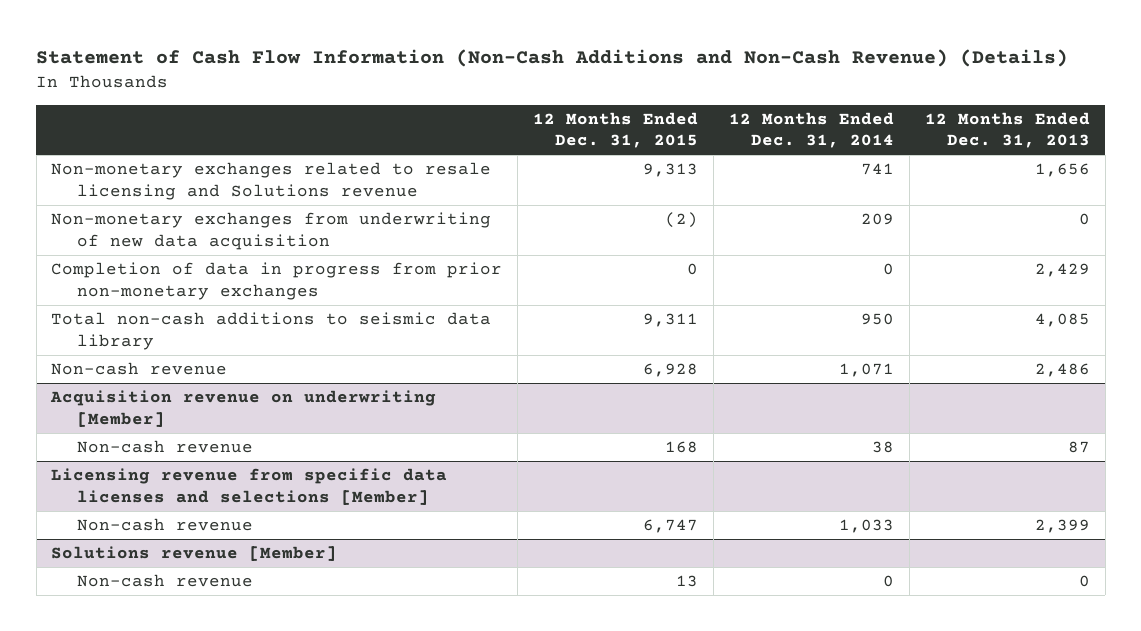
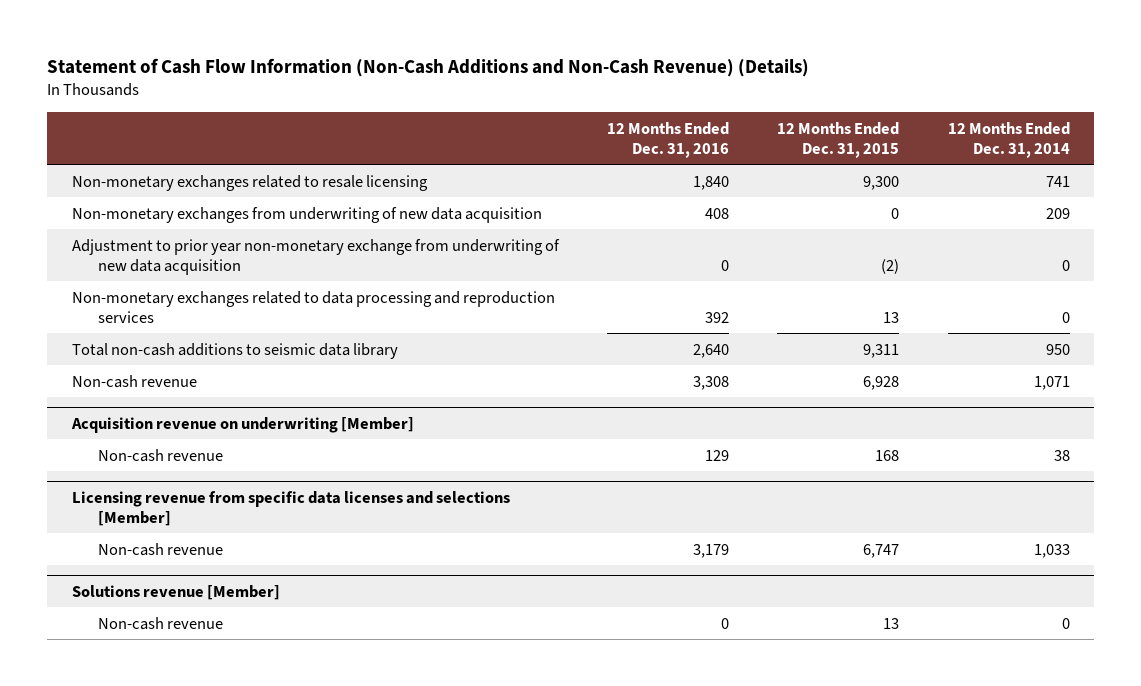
[924,111,1090,149] 12 Months Ended Dec. 31, 2013 -> none
none -> [606,121,729,158] 12 Months Ended Dec. 31, 2016
[51,262,503,300] Completion of data in progress from prior non-monetary exchanges -> none
[51,162,492,200] Non-monetary exchanges related to resale licensing and Solutions revenue -> [71,174,428,191] Non-monetary exchanges related to resale licensing
[643,163,699,178] 9,313 -> [863,175,900,190] 9,300
[665,212,699,229] (2) -> [891,207,900,219] 0
none -> [71,238,560,275] Adjustment to prior year non-monetary exchange from underwriting of new data acquisition
none -> [71,290,555,323] Non-monetary exchanges related to data processing and reproduction services

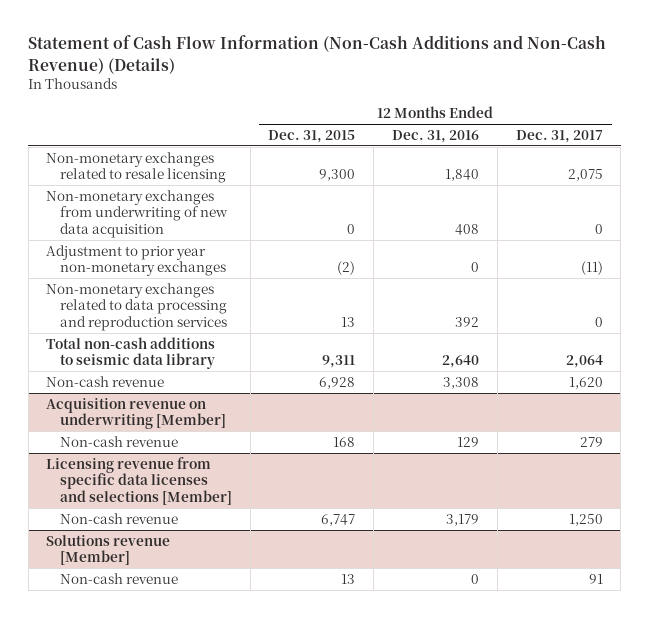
[947,121,1070,158] 12 Months Ended Dec. 31, 2014 -> none
none -> [515,129,603,143] Dec. 31, 2017
[71,238,560,275] Adjustment to prior year non-monetary exchange from underwriting of new data acquisition -> [46,244,226,277] Adjustment to prior year non-monetary exchanges

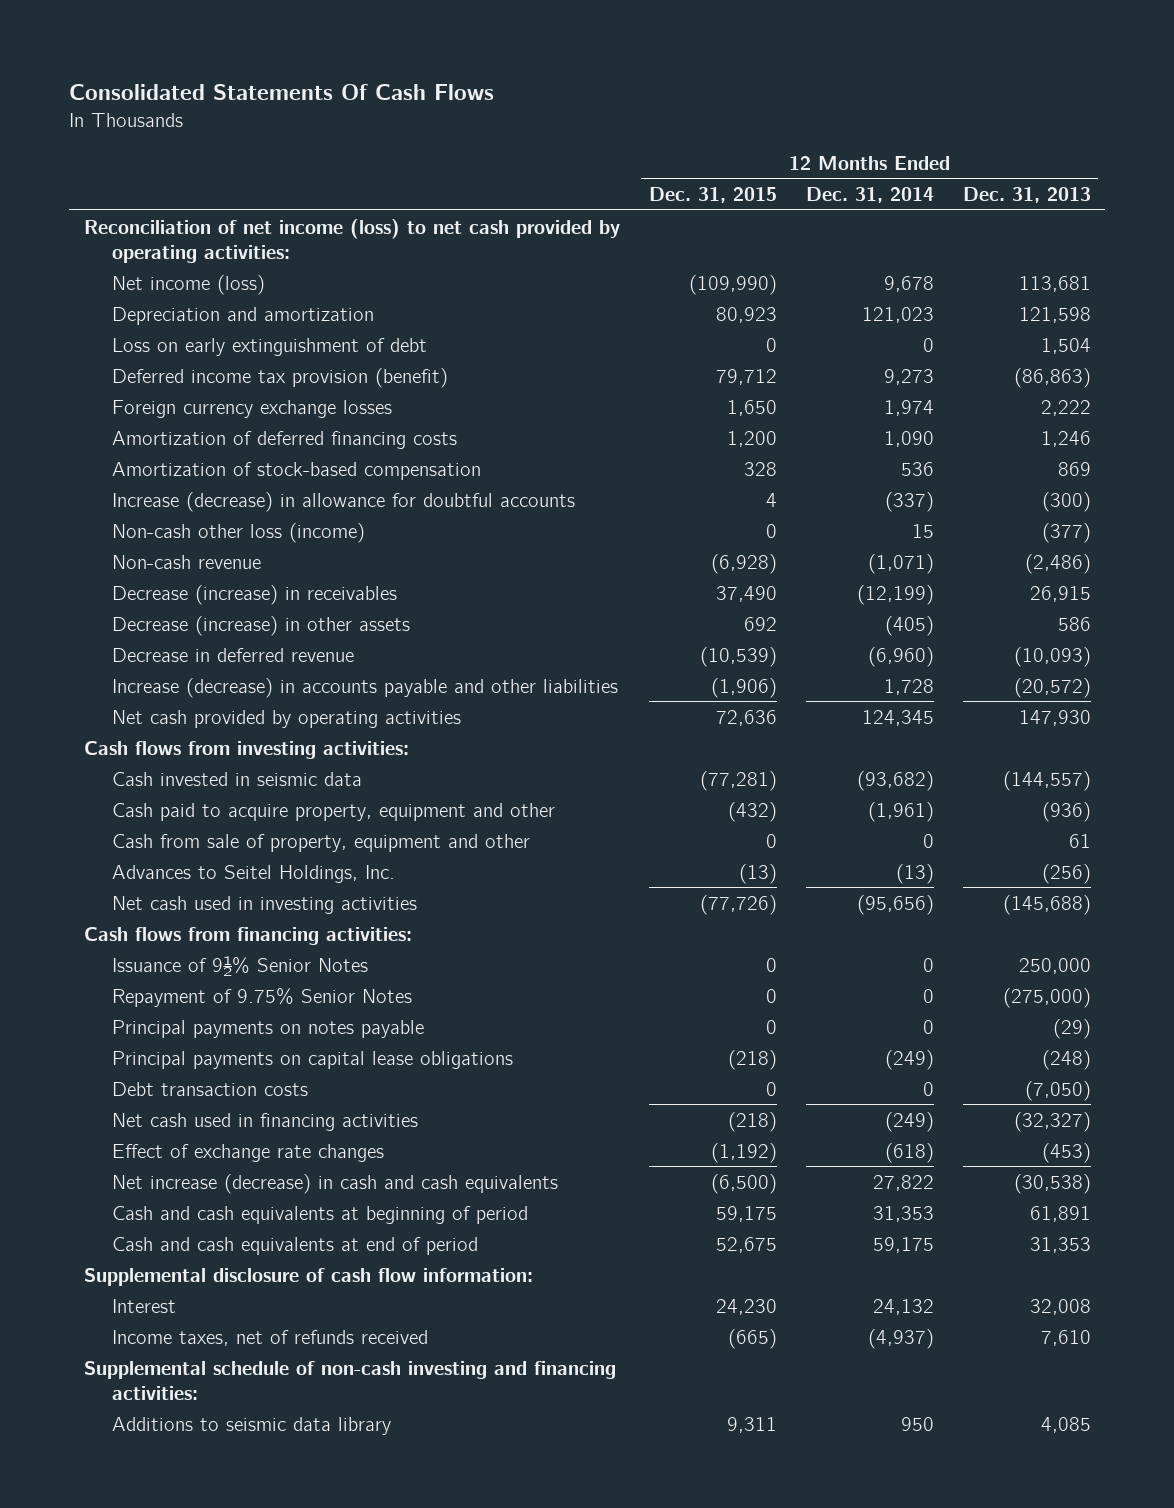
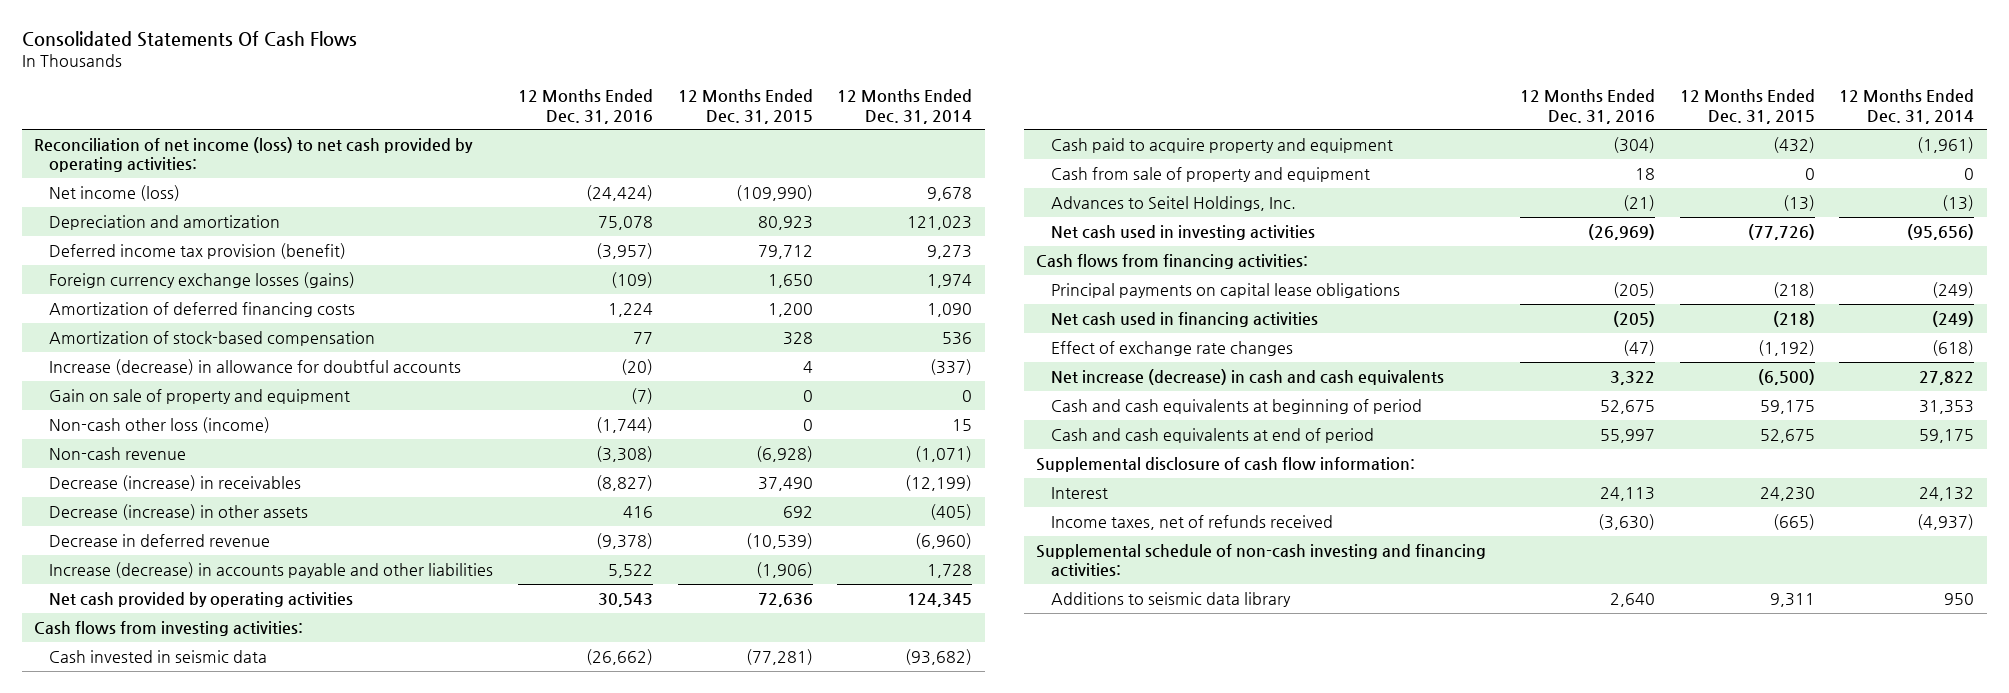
[962,187,1091,204] Dec. 31, 2013 -> none
none -> [517,89,653,124] 12 Months Ended Dec. 31, 2016
[112,337,428,356] Loss on early extinguishment of debt -> none
[112,399,393,418] Foreign currency exchange losses -> [48,271,355,288] Foreign currency exchange losses (gains)
none -> [48,388,350,404] Gain on sale of property and equipment
[112,802,556,821] Cash paid to acquire property, equipment and other -> [1050,137,1393,153] Cash paid to acquire property and equipment
[112,833,531,852] Cash from sale of property, equipment and other -> [1050,166,1370,182] Cash from sale of property and equipment
[112,955,369,976] Issuance of 9½% Senior Notes -> none
[112,987,413,1007] Repayment of 9.75% Senior Notes -> none
[112,1019,425,1038] Principal payments on notes payable -> none
[112,1081,309,1096] Debt transaction costs -> none

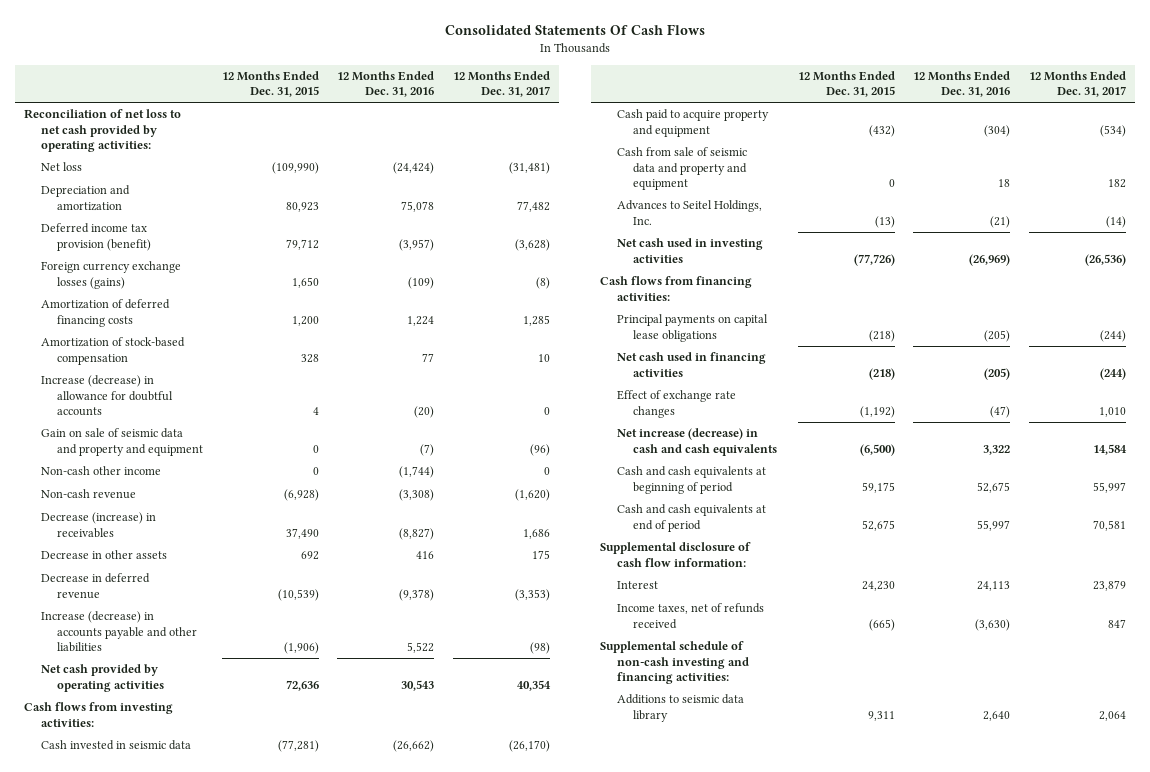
[837,89,973,124] 12 Months Ended Dec. 31, 2014 -> none
none -> [452,71,550,98] 12 Months Ended Dec. 31, 2017
[34,136,474,172] Reconciliation of net income (loss) to net cash provided by operating activities: -> [24,109,182,152] Reconciliation of net loss to net cash provided by operating activities:
[48,184,180,201] Net income (loss) -> [40,162,82,172] Net loss
[48,388,350,404] Gain on sale of property and equipment -> [40,428,203,456] Gain on sale of seismic data and property and equipment
[48,416,270,433] Non-cash other loss (income) -> [40,466,161,476] Non-cash other income
[48,503,308,520] Decrease (increase) in other assets -> [40,550,167,560] Decrease in other assets
[1050,166,1370,182] Cash from sale of property and equipment -> [616,147,747,190] Cash from sale of seismic data and property and equipment

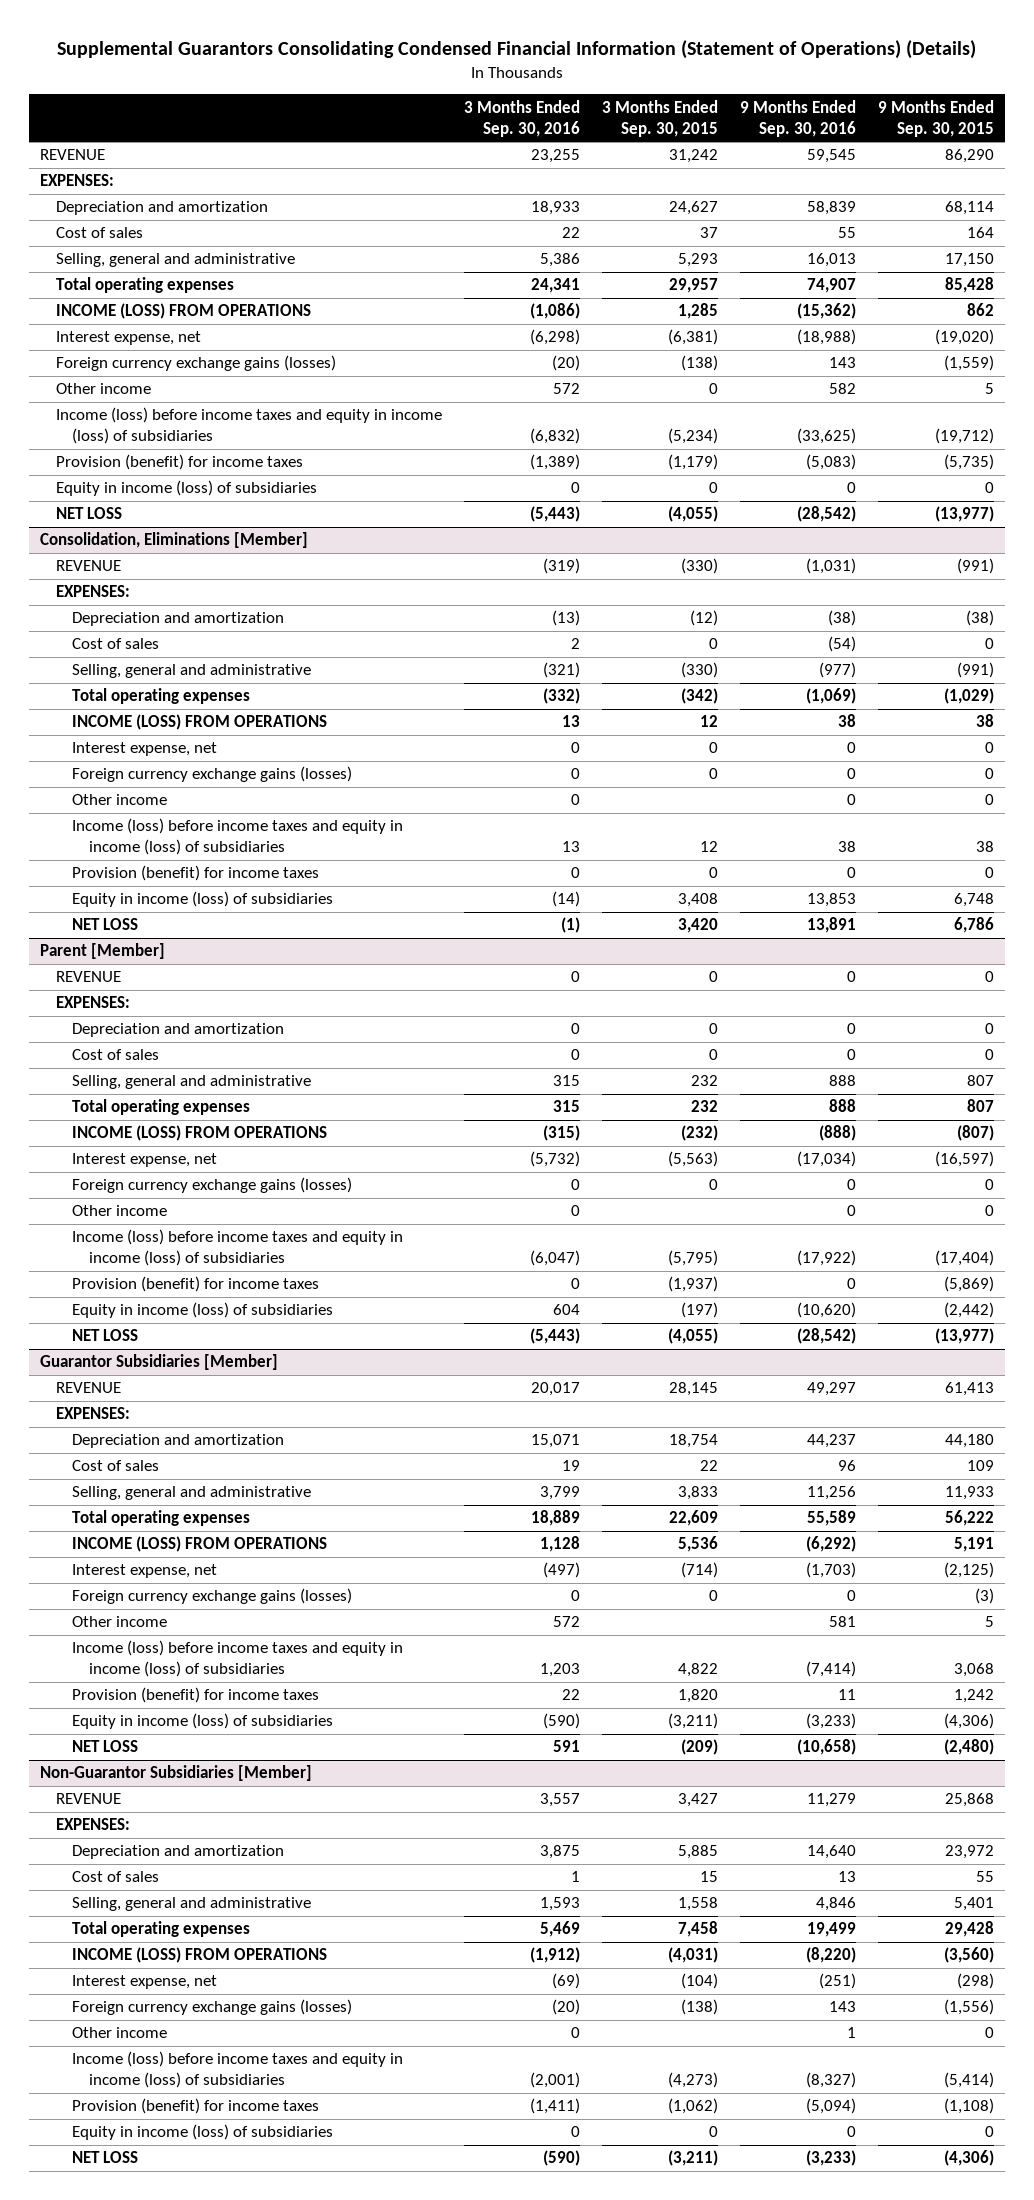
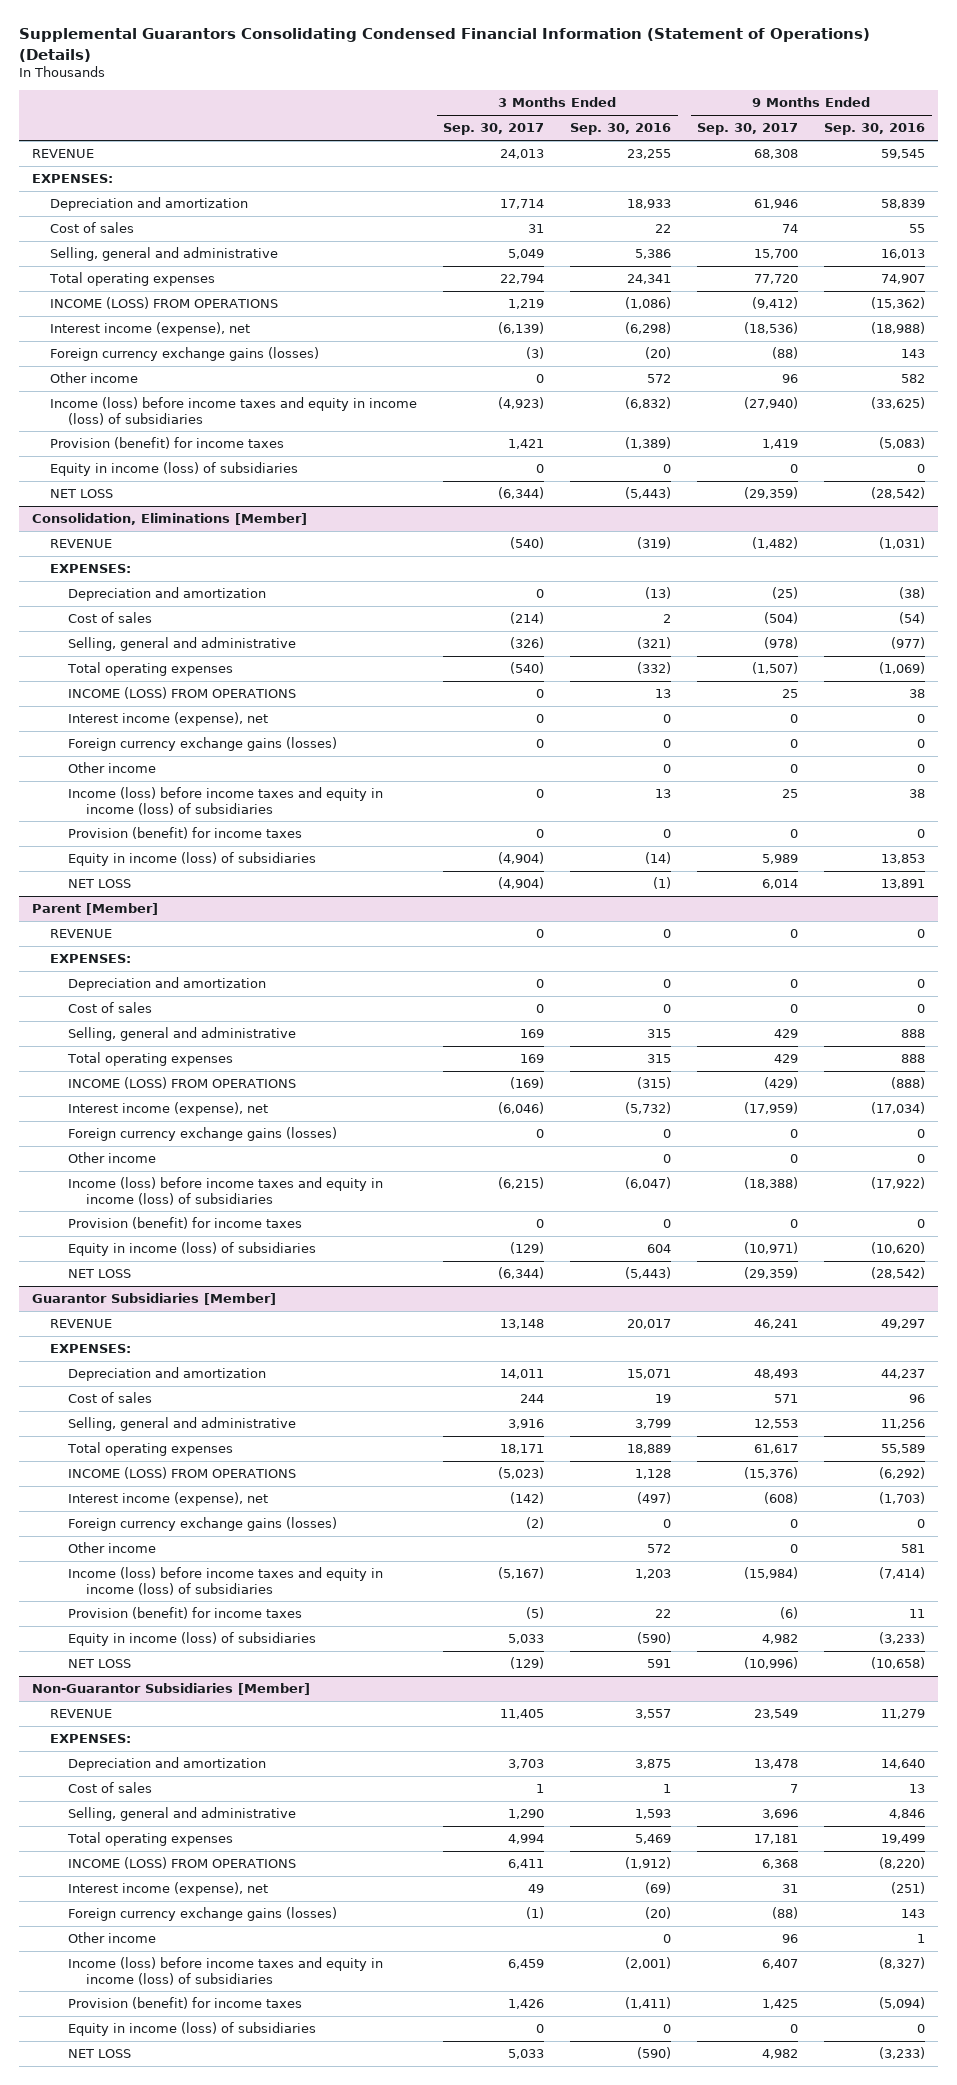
[602,99,719,137] 3 Months Ended Sep. 30, 2015 -> none
[878,99,995,137] 9 Months Ended Sep. 30, 2015 -> none
none -> [443,123,545,136] Sep. 30, 2017
none -> [697,123,799,136] Sep. 30, 2017
[56,331,202,346] Interest expense, net -> [50,322,251,337] Interest income (expense), net
[72,742,218,757] Interest expense, net -> [68,712,269,727] Interest income (expense), net
[72,1153,218,1168] Interest expense, net -> [68,1102,269,1117] Interest income (expense), net
[72,1564,218,1579] Interest expense, net -> [68,1492,269,1507] Interest income (expense), net
[72,1975,218,1990] Interest expense, net -> [68,1882,269,1897] Interest income (expense), net

